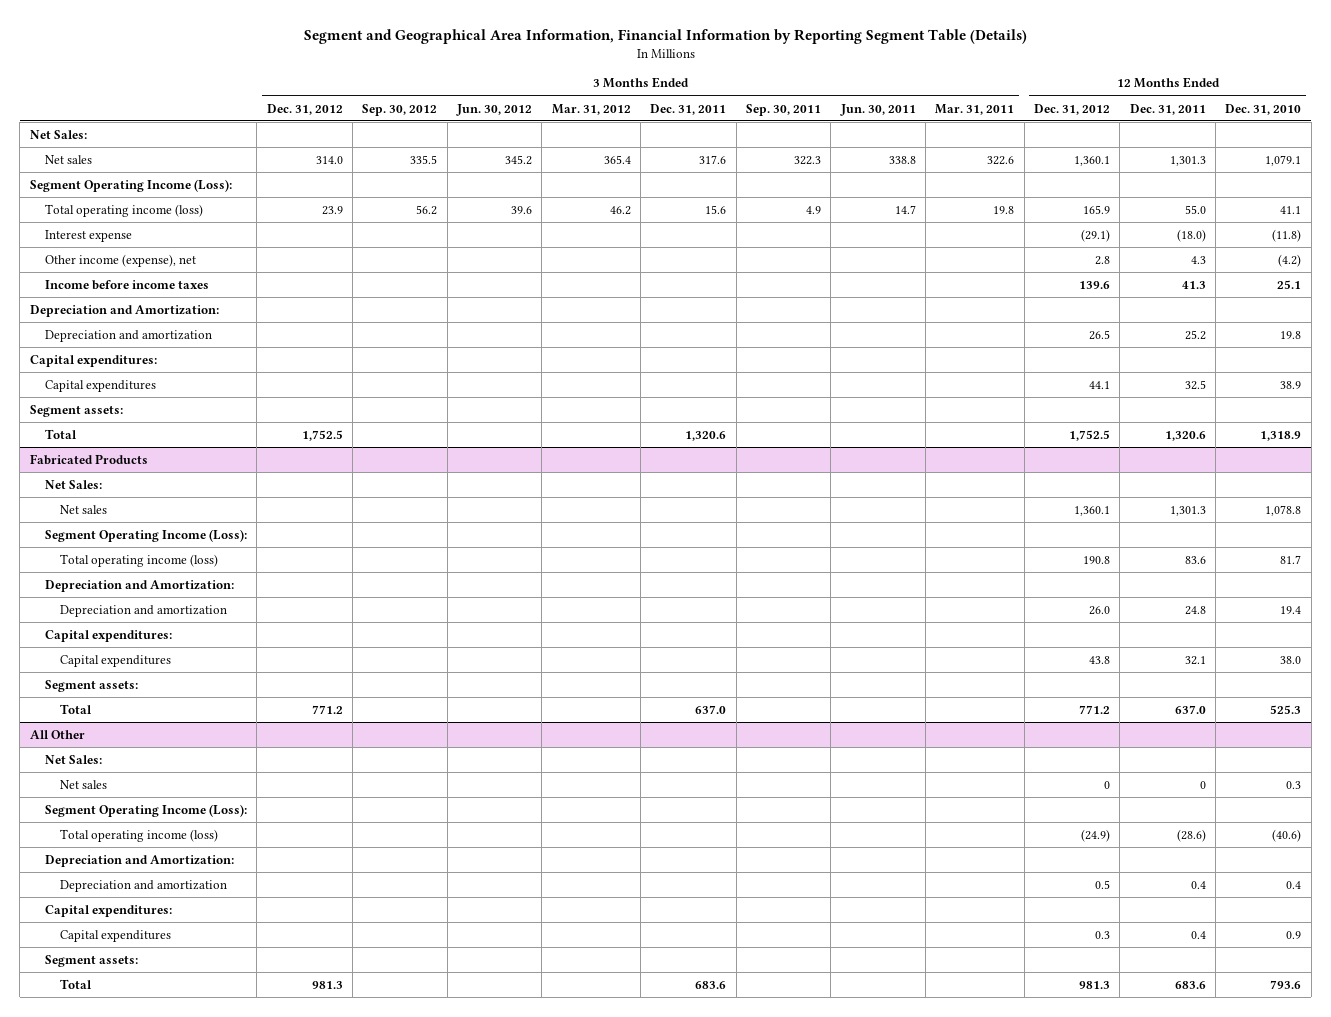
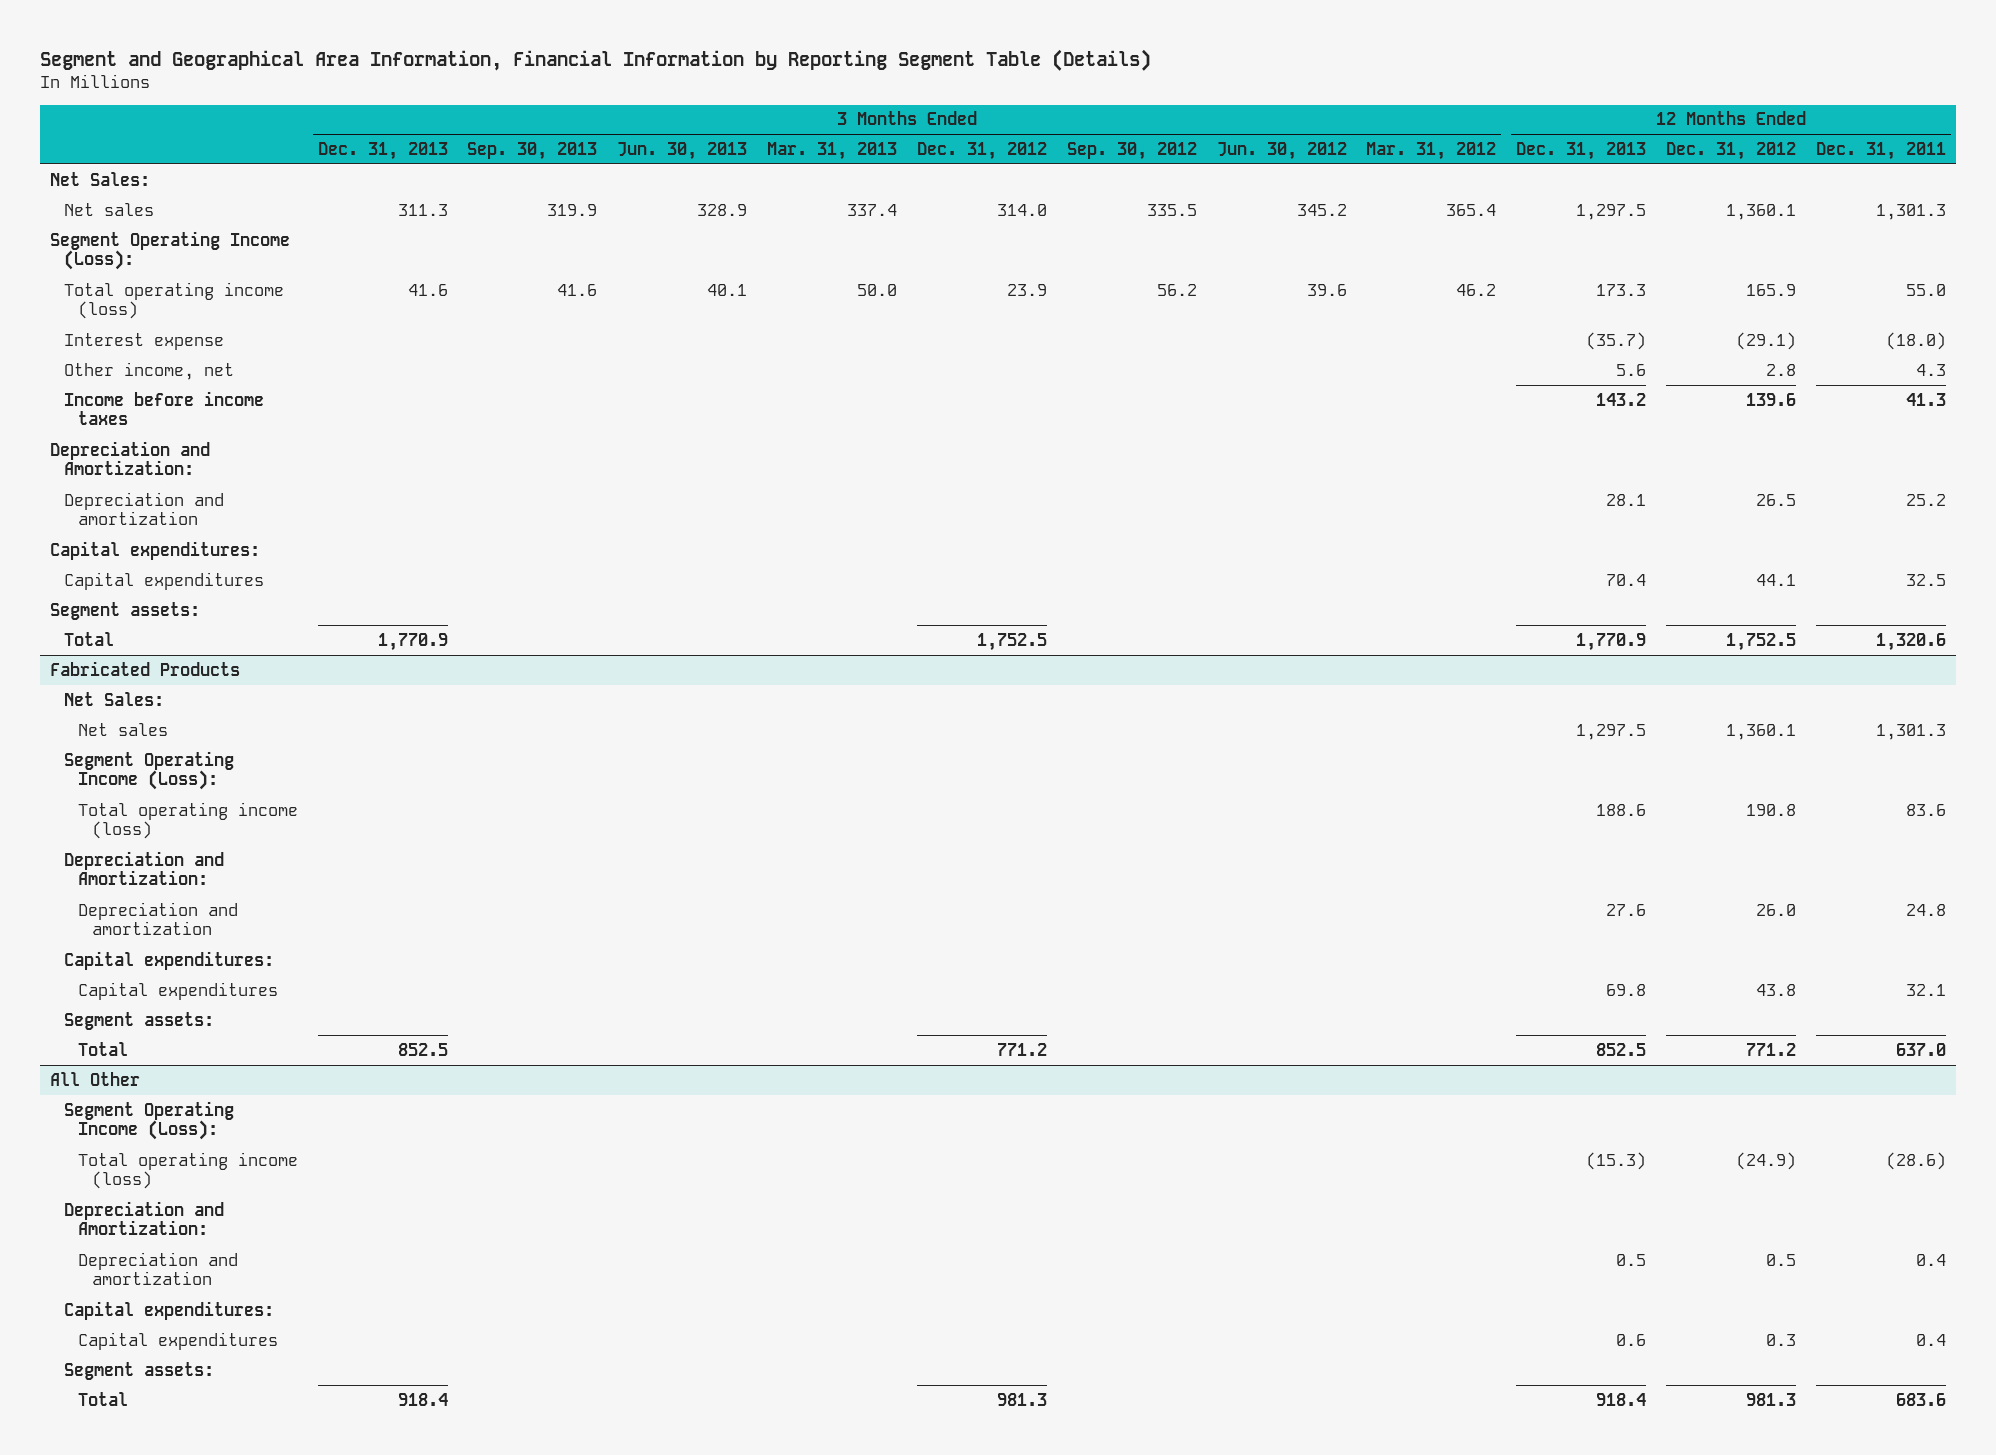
[650,103,727,115] Dec. 31, 2011 -> none
[746,103,822,116] Sep. 30, 2011 -> none
[839,103,916,116] Jun. 30, 2011 -> none
[935,103,1015,115] Mar. 31, 2011 -> none
[1225,103,1302,115] Dec. 31, 2010 -> none
none -> [317,141,448,160] Dec. 31, 2013
none -> [467,141,598,160] Sep. 30, 2013
none -> [617,141,748,160] Jun. 30, 2013
none -> [767,141,898,160] Mar. 31, 2013
none -> [1516,141,1647,160] Dec. 31, 2013
[45,253,197,267] Other income (expense), net -> [63,361,234,380] Other income, net
[45,754,103,764] Net Sales: -> none
[60,779,108,789] Net sales -> none

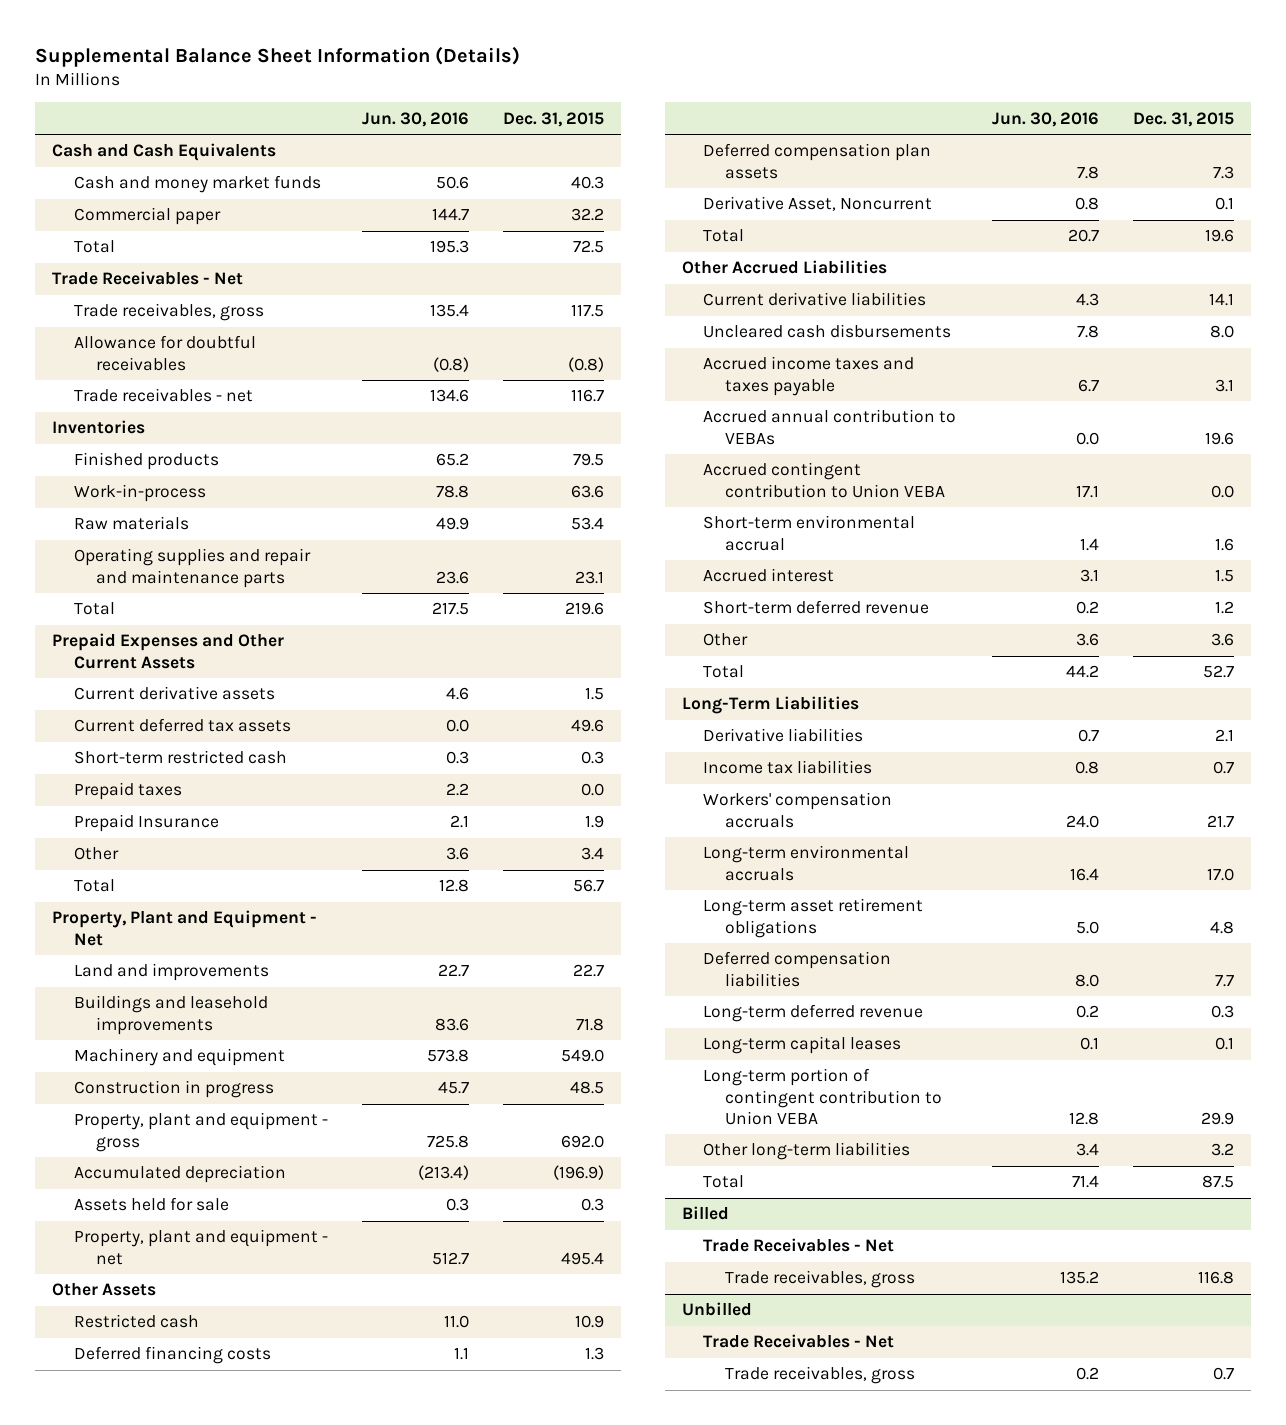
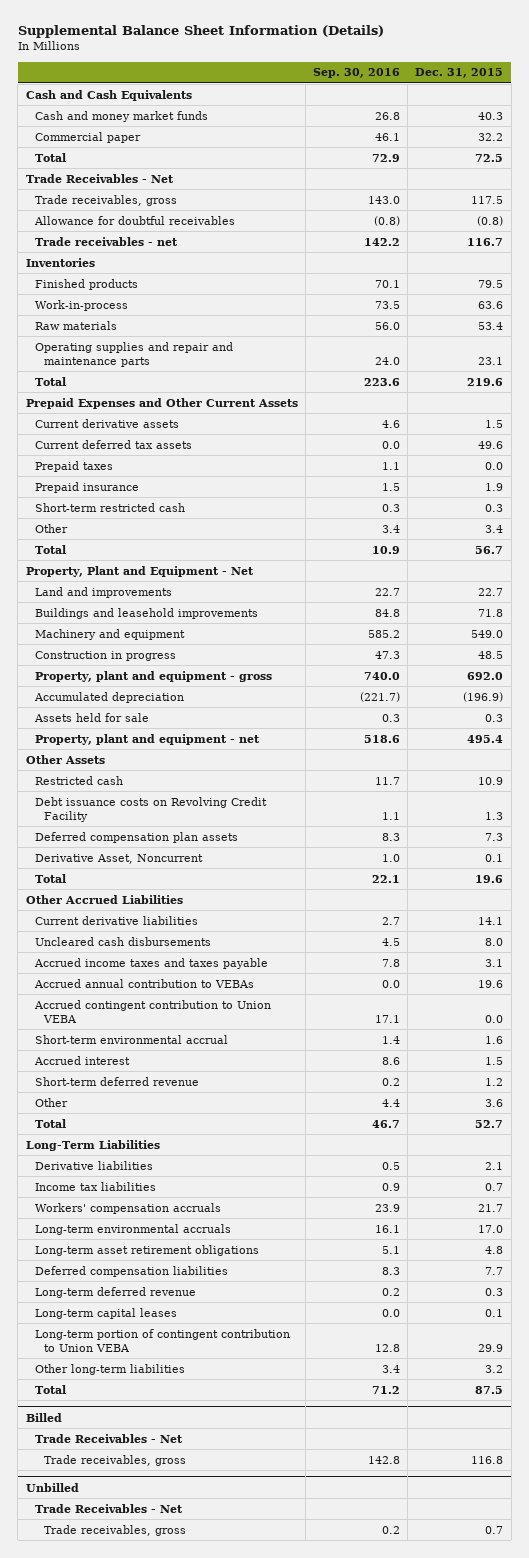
[362,111,470,127] Jun. 30, 2016 -> none
none -> [312,68,400,79] Sep. 30, 2016
[73,814,219,833] Prepaid Insurance -> [34,481,139,493] Prepaid insurance
[73,750,287,765] Short-term restricted cash -> [34,502,185,512] Short-term restricted cash
[73,1346,271,1365] Deferred financing costs -> [34,796,267,822] Debt issuance costs on Revolving Credit Facility

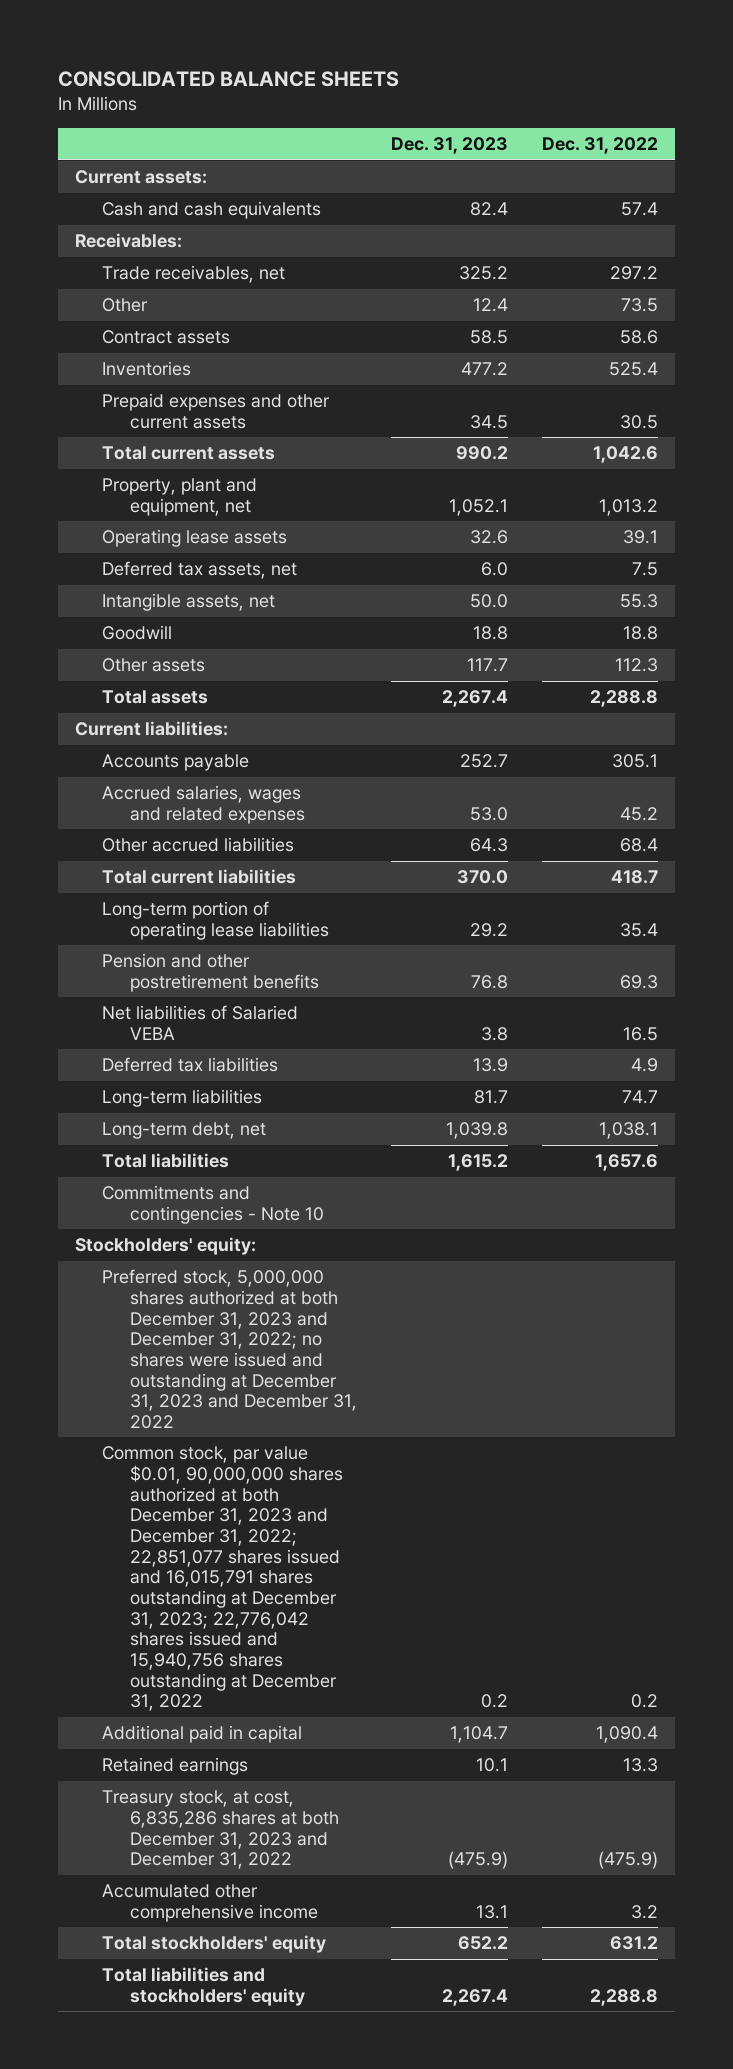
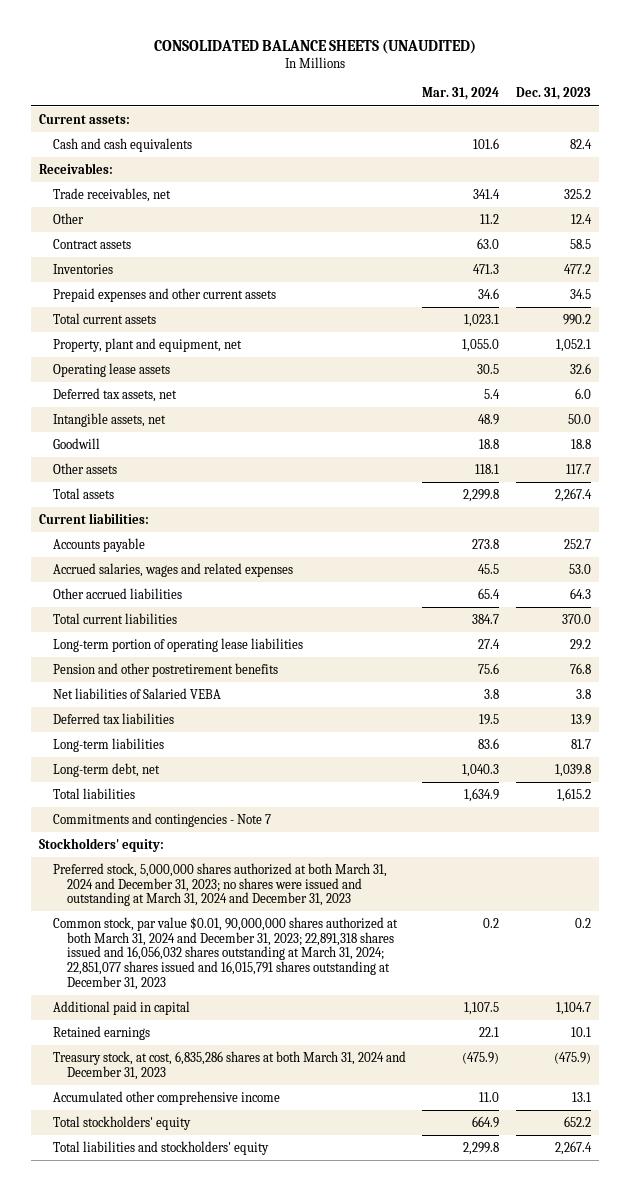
[58,70,400,87] CONSOLIDATED BALANCE SHEETS -> [154,39,477,54] CONSOLIDATED BALANCE SHEETS (UNAUDITED)
[542,137,659,155] Dec. 31, 2022 -> none
none -> [422,87,500,101] Mar. 31, 2024
[102,1185,324,1224] Commitments and contingencies - Note 10 -> [52,812,271,827] Commitments and contingencies - Note 7
[102,1269,357,1429] Preferred stock, 5,000,000 shares authorized at both December 31, 2023 and December 31, 2022; no shares were issued and outstanding at December 31, 2023 and December 31, 2022 -> [52,862,387,907] Preferred stock, 5,000,000 shares authorized at both March 31, 2024 and December 31, 2023; no shares were issued and outstanding at March 31, 2024 and December 31, 2023
[102,1446,343,1712] Common stock, par value $0.01, 90,000,000 shares authorized at both December 31, 2023 and December 31, 2022; 22,851,077 shares issued and 16,015,791 shares outstanding at December 31, 2023; 22,776,042 shares issued and 15,940,756 shares outstanding at December 31, 2022 -> [52,916,398,990] Common stock, par value $0.01, 90,000,000 shares authorized at both March 31, 2024 and December 31, 2023; 22,891,318 shares issued and 16,056,032 shares outstanding at March 31, 2024; 22,851,077 shares issued and 16,015,791 shares outstanding at December 31, 2023
[102,1790,339,1870] Treasury stock, at cost, 6,835,286 shares at both December 31, 2023 and December 31, 2022 -> [52,1050,406,1080] Treasury stock, at cost, 6,835,286 shares at both March 31, 2024 and December 31, 2023

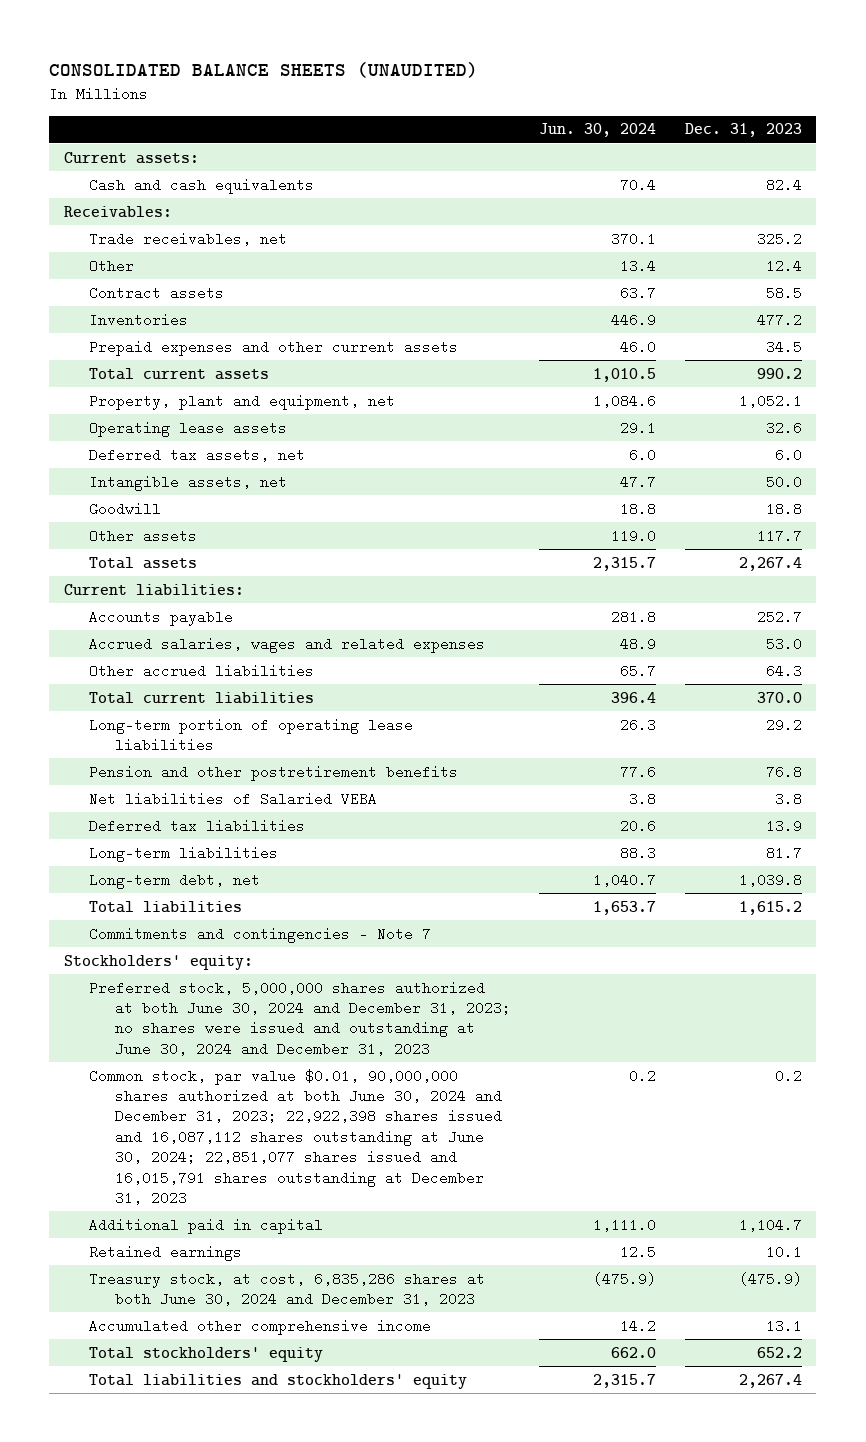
[422,87,500,101] Mar. 31, 2024 -> none
none -> [539,123,657,138] Jun. 30, 2024
[52,862,387,907] Preferred stock, 5,000,000 shares authorized at both March 31, 2024 and December 31, 2023; no shares were issued and outstanding at March 31, 2024 and December 31, 2023 -> [89,980,511,1056] Preferred stock, 5,000,000 shares authorized at both June 30, 2024 and December 31, 2023; no shares were issued and outstanding at June 30, 2024 and December 31, 2023
[52,916,398,990] Common stock, par value $0.01, 90,000,000 shares authorized at both March 31, 2024 and December 31, 2023; 22,891,318 shares issued and 16,056,032 shares outstanding at March 31, 2024; 22,851,077 shares issued and 16,015,791 shares outstanding at December 31, 2023 -> [89,1068,502,1206] Common stock, par value $0.01, 90,000,000 shares authorized at both June 30, 2024 and December 31, 2023; 22,922,398 shares issued and 16,087,112 shares outstanding at June 30, 2024; 22,851,077 shares issued and 16,015,791 shares outstanding at December 31, 2023
[52,1050,406,1080] Treasury stock, at cost, 6,835,286 shares at both March 31, 2024 and December 31, 2023 -> [89,1271,486,1307] Treasury stock, at cost, 6,835,286 shares at both June 30, 2024 and December 31, 2023

